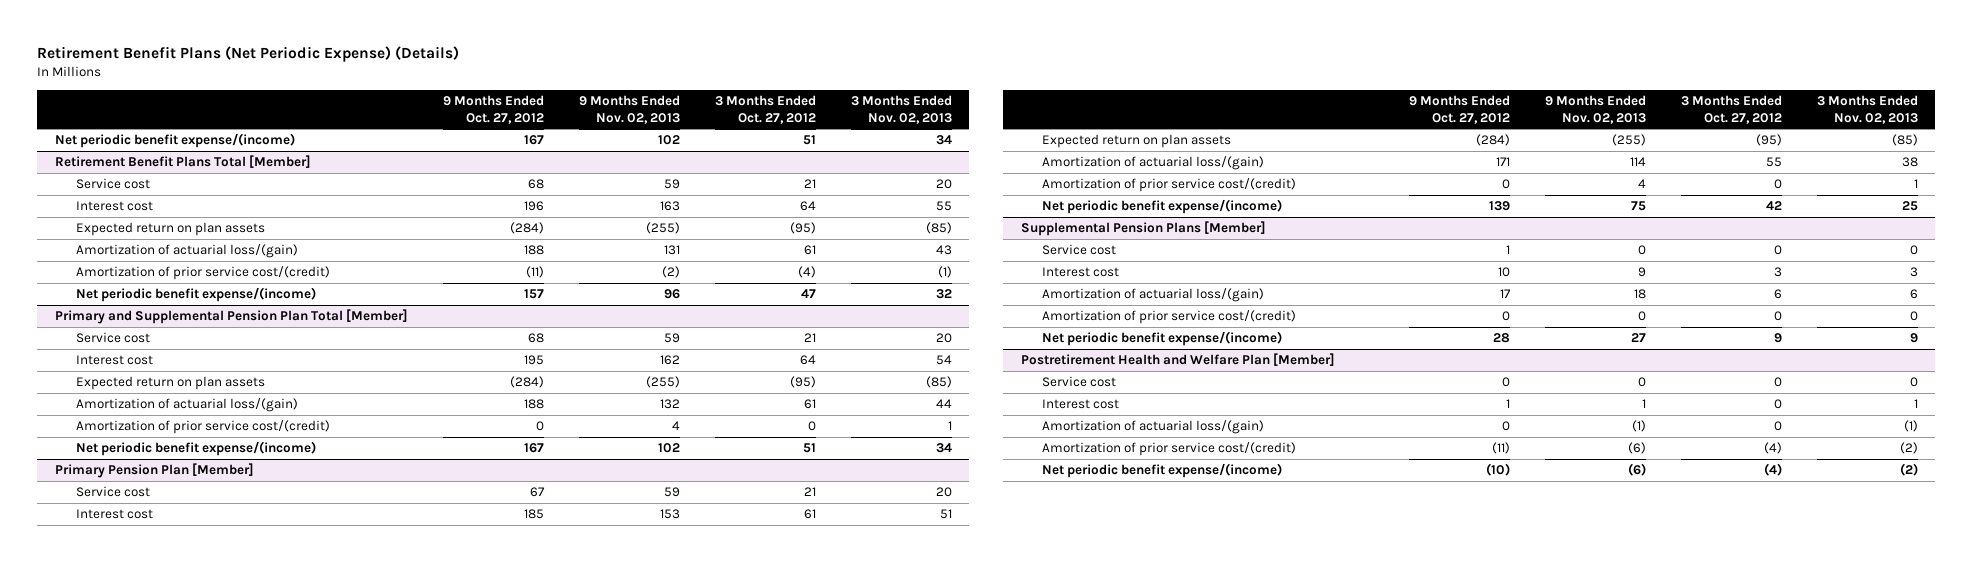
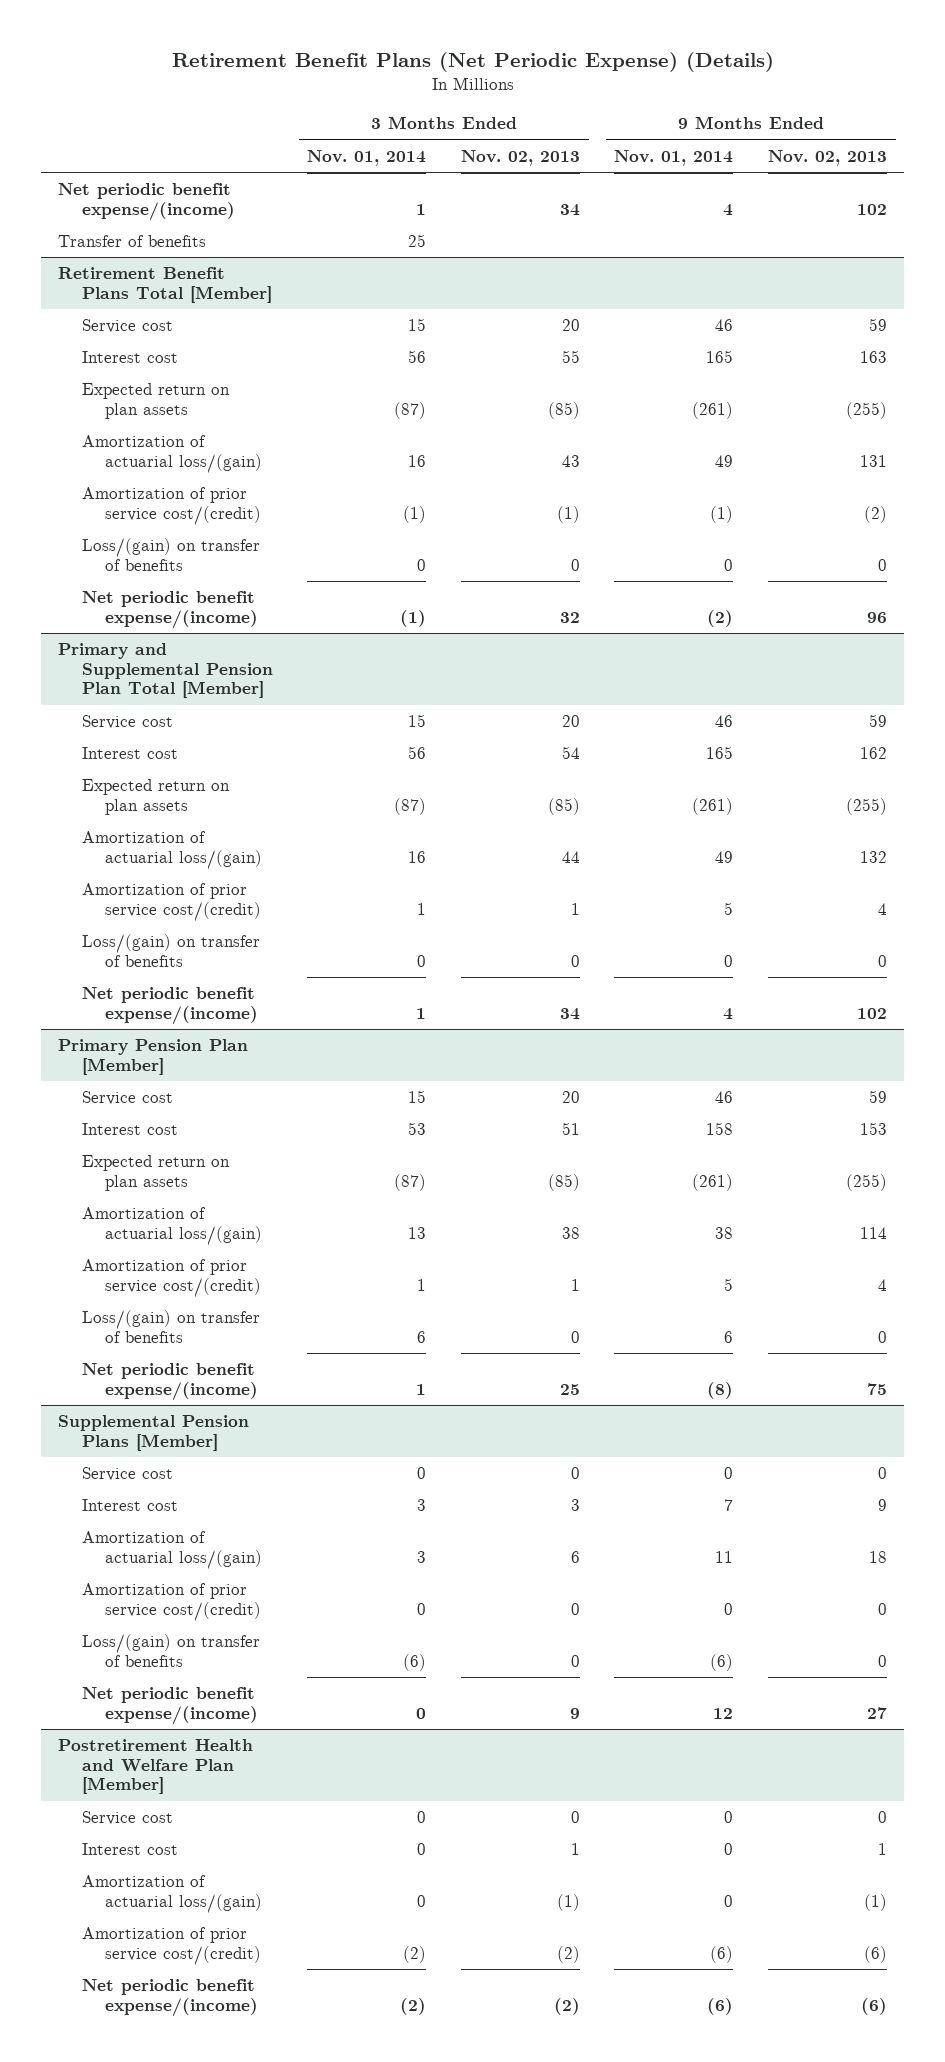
[442,94,544,124] 9 Months Ended Oct. 27, 2012 -> none
[714,94,816,124] 3 Months Ended Oct. 27, 2012 -> none
none -> [307,149,427,166] Nov. 01, 2014
none -> [614,149,734,166] Nov. 01, 2014
none -> [58,235,207,248] Transfer of benefits
none -> [81,538,260,571] Loss/(gain) on transfer of benefits
none -> [81,934,260,967] Loss/(gain) on transfer of benefits
none -> [81,1310,260,1343] Loss/(gain) on transfer of benefits
none -> [81,1634,260,1667] Loss/(gain) on transfer of benefits

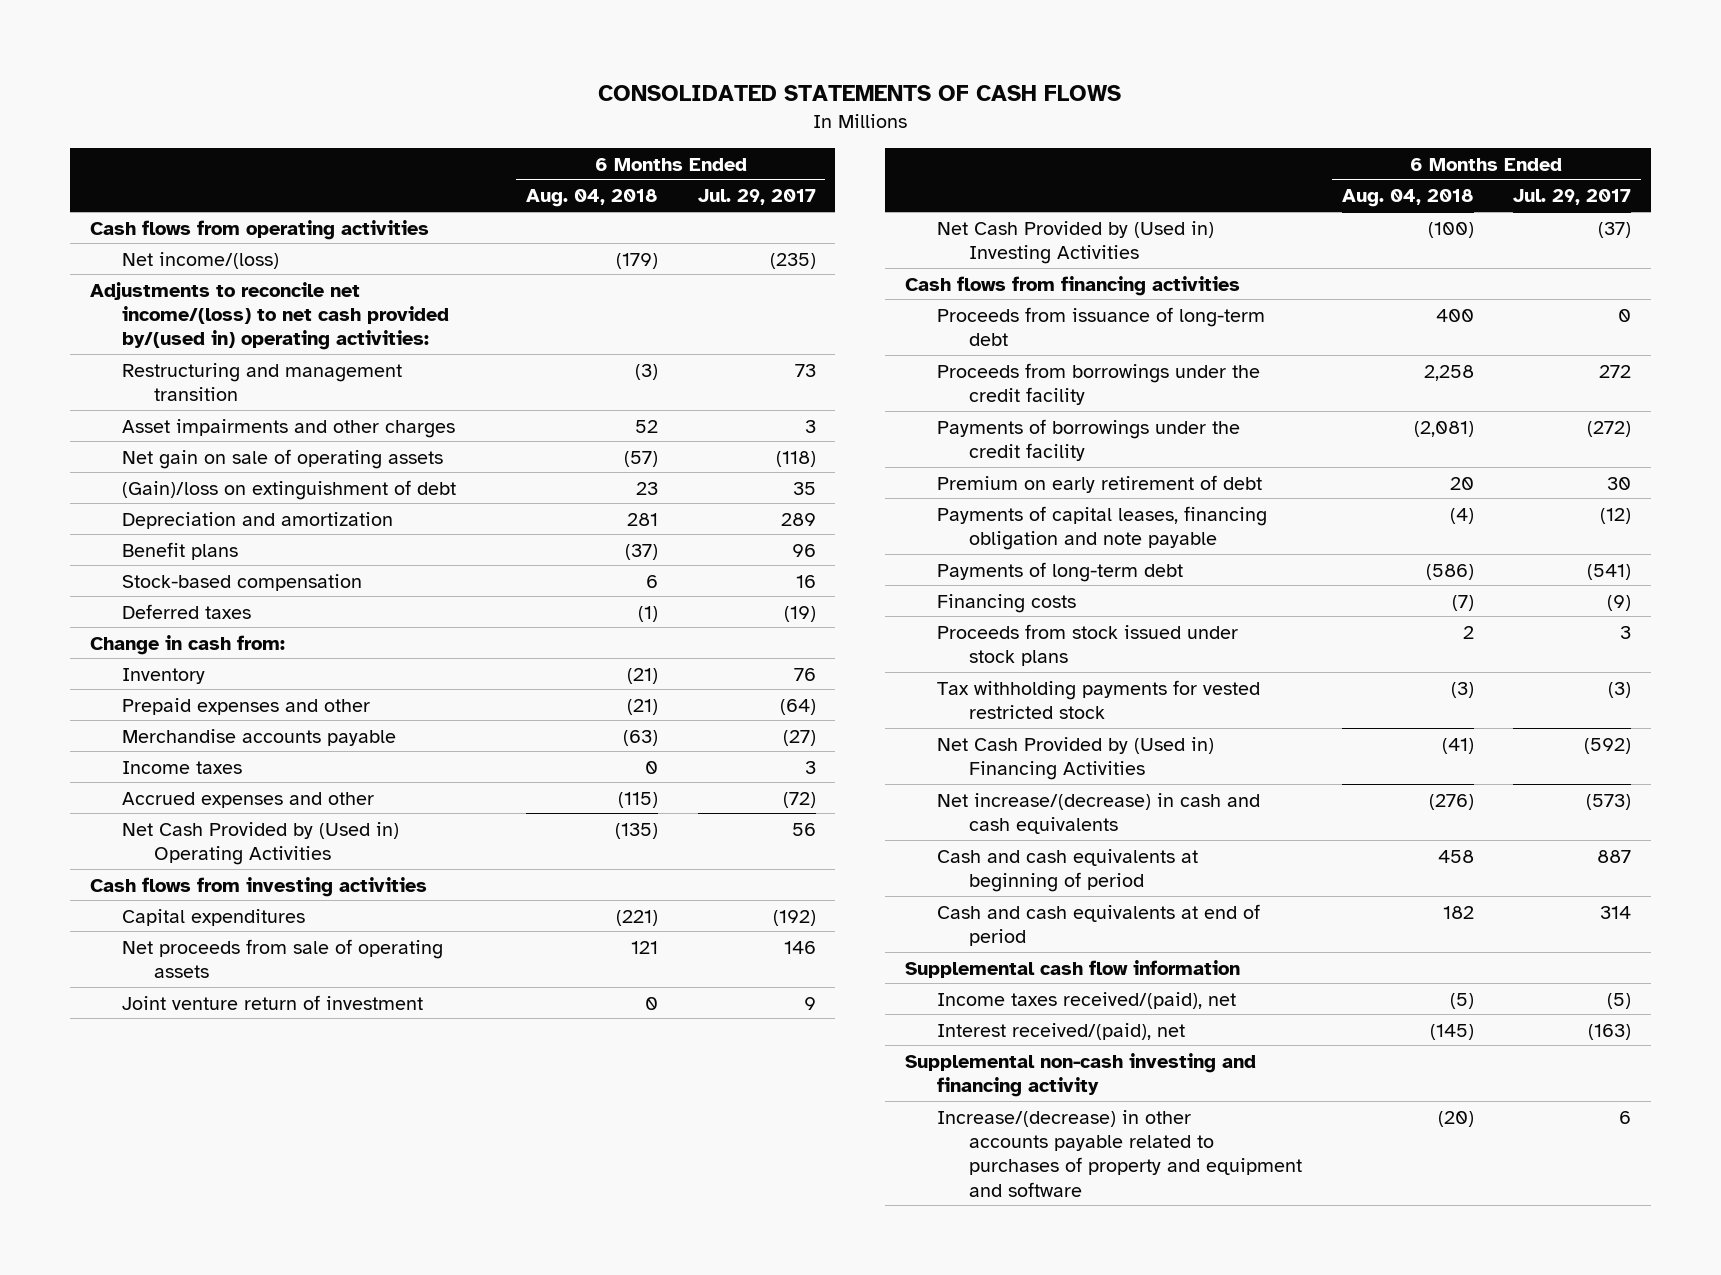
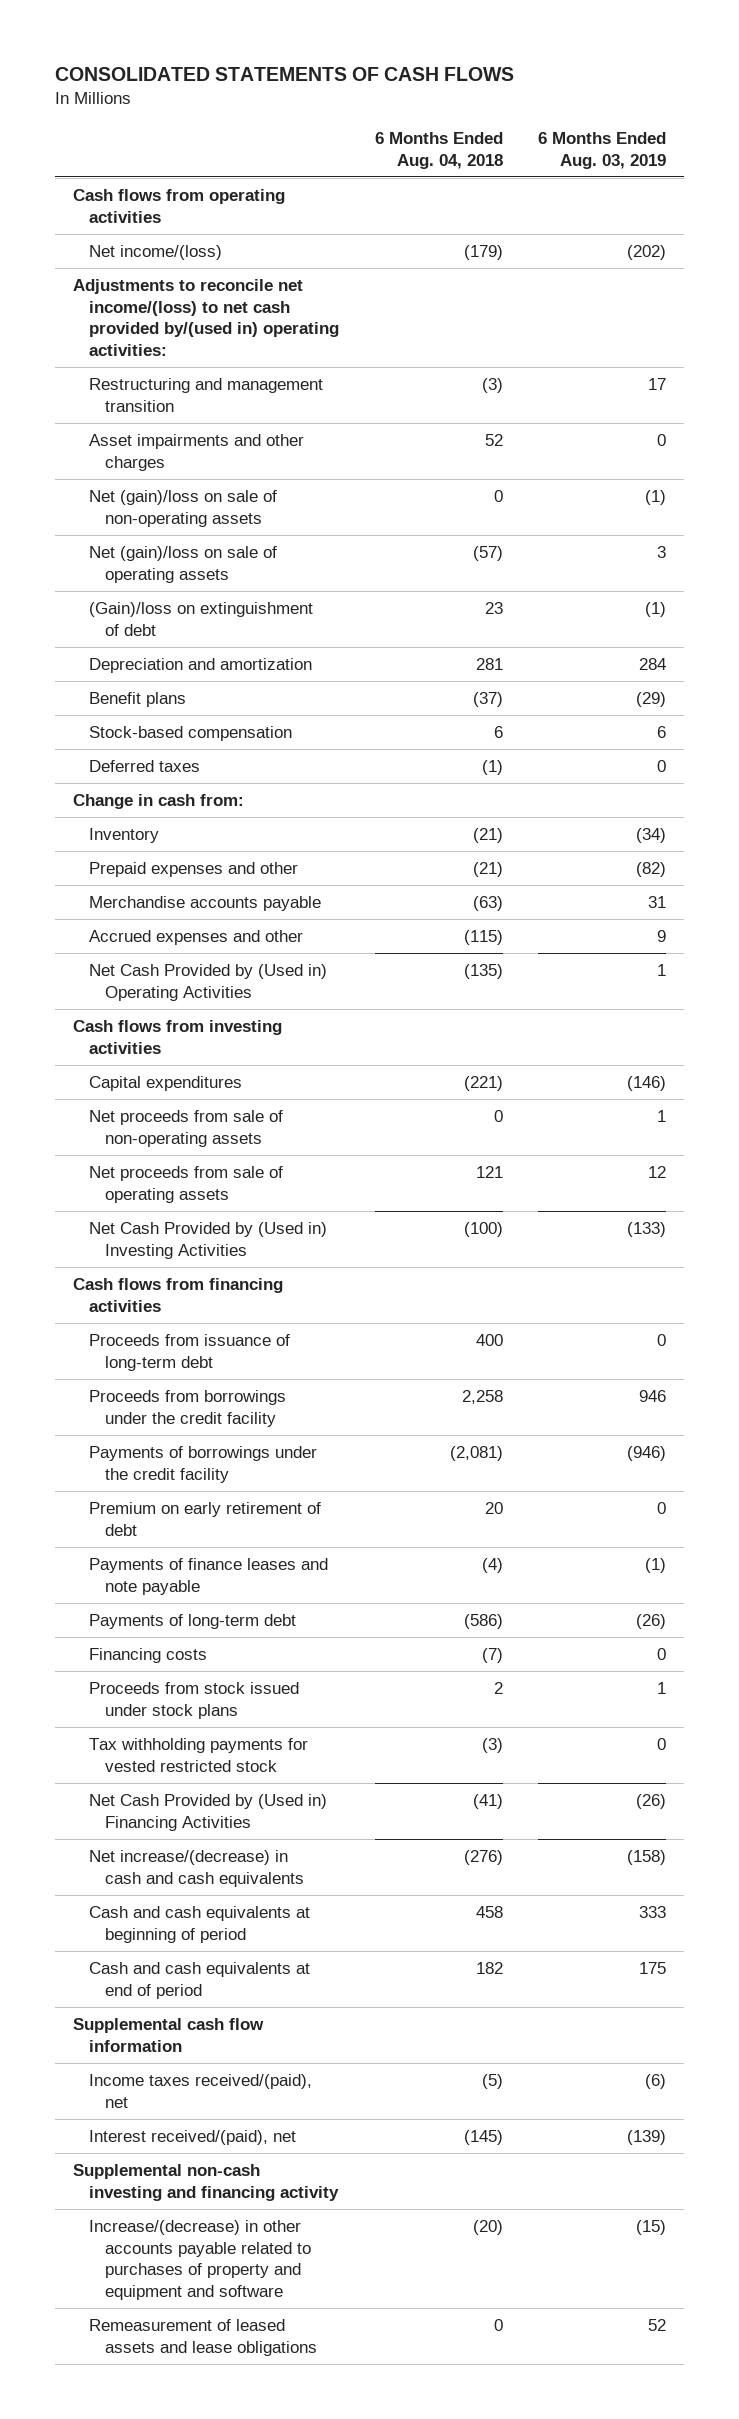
[697,189,816,206] Jul. 29, 2017 -> none
none -> [538,131,667,169] 6 Months Ended Aug. 03, 2019
none -> [89,489,278,527] Net (gain)/loss on sale of non-operating assets
[121,448,443,469] Net gain on sale of operating assets -> [89,545,278,583] Net (gain)/loss on sale of operating assets
[121,760,242,774] Income taxes -> none
none -> [89,1109,284,1147] Net proceeds from sale of non-operating assets
[121,994,423,1010] Joint venture return of investment -> none
[937,505,1268,550] Payments of capital leases, financing obligation and note payable -> [89,1557,329,1595] Payments of finance leases and note payable
none -> [89,2318,318,2356] Remeasurement of leased assets and lease obligations

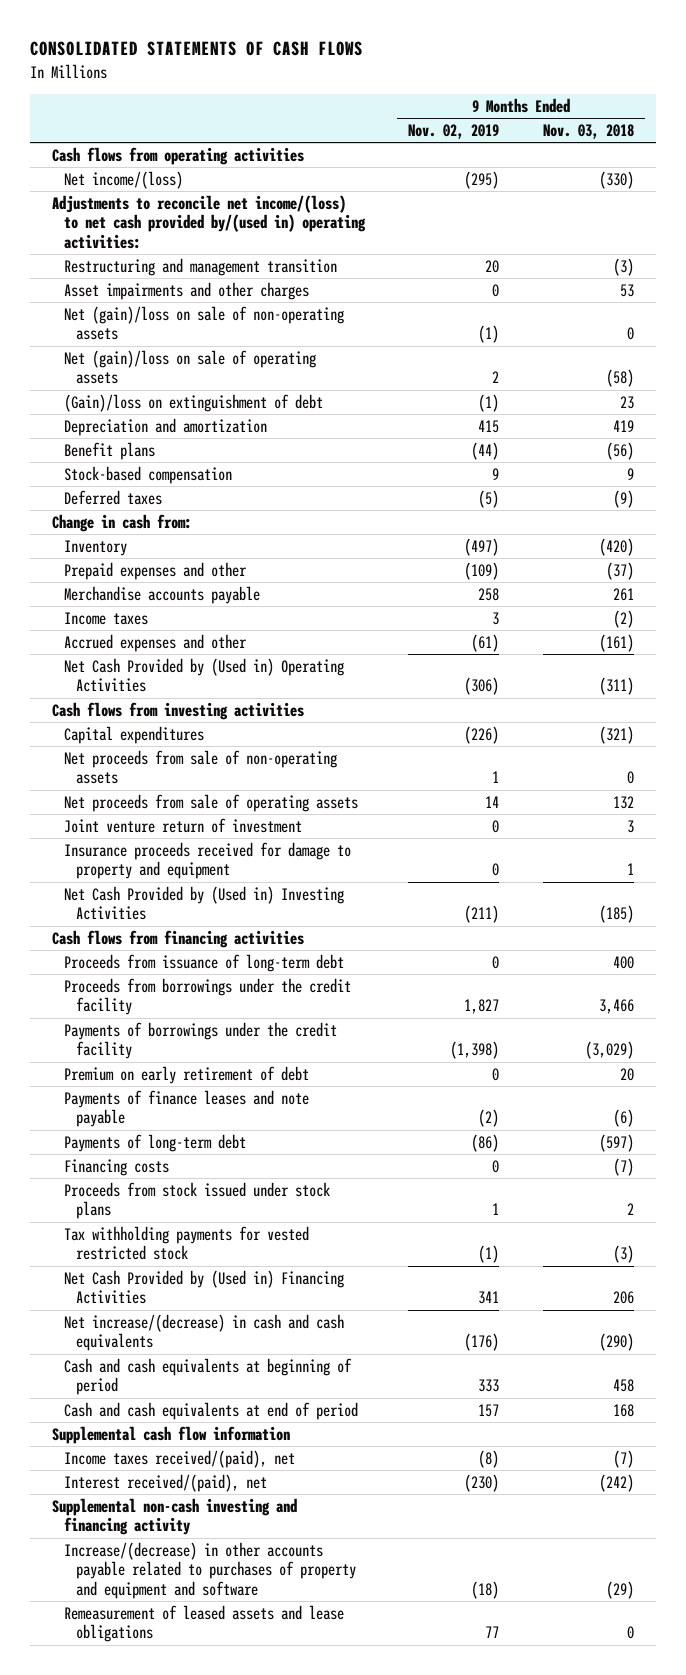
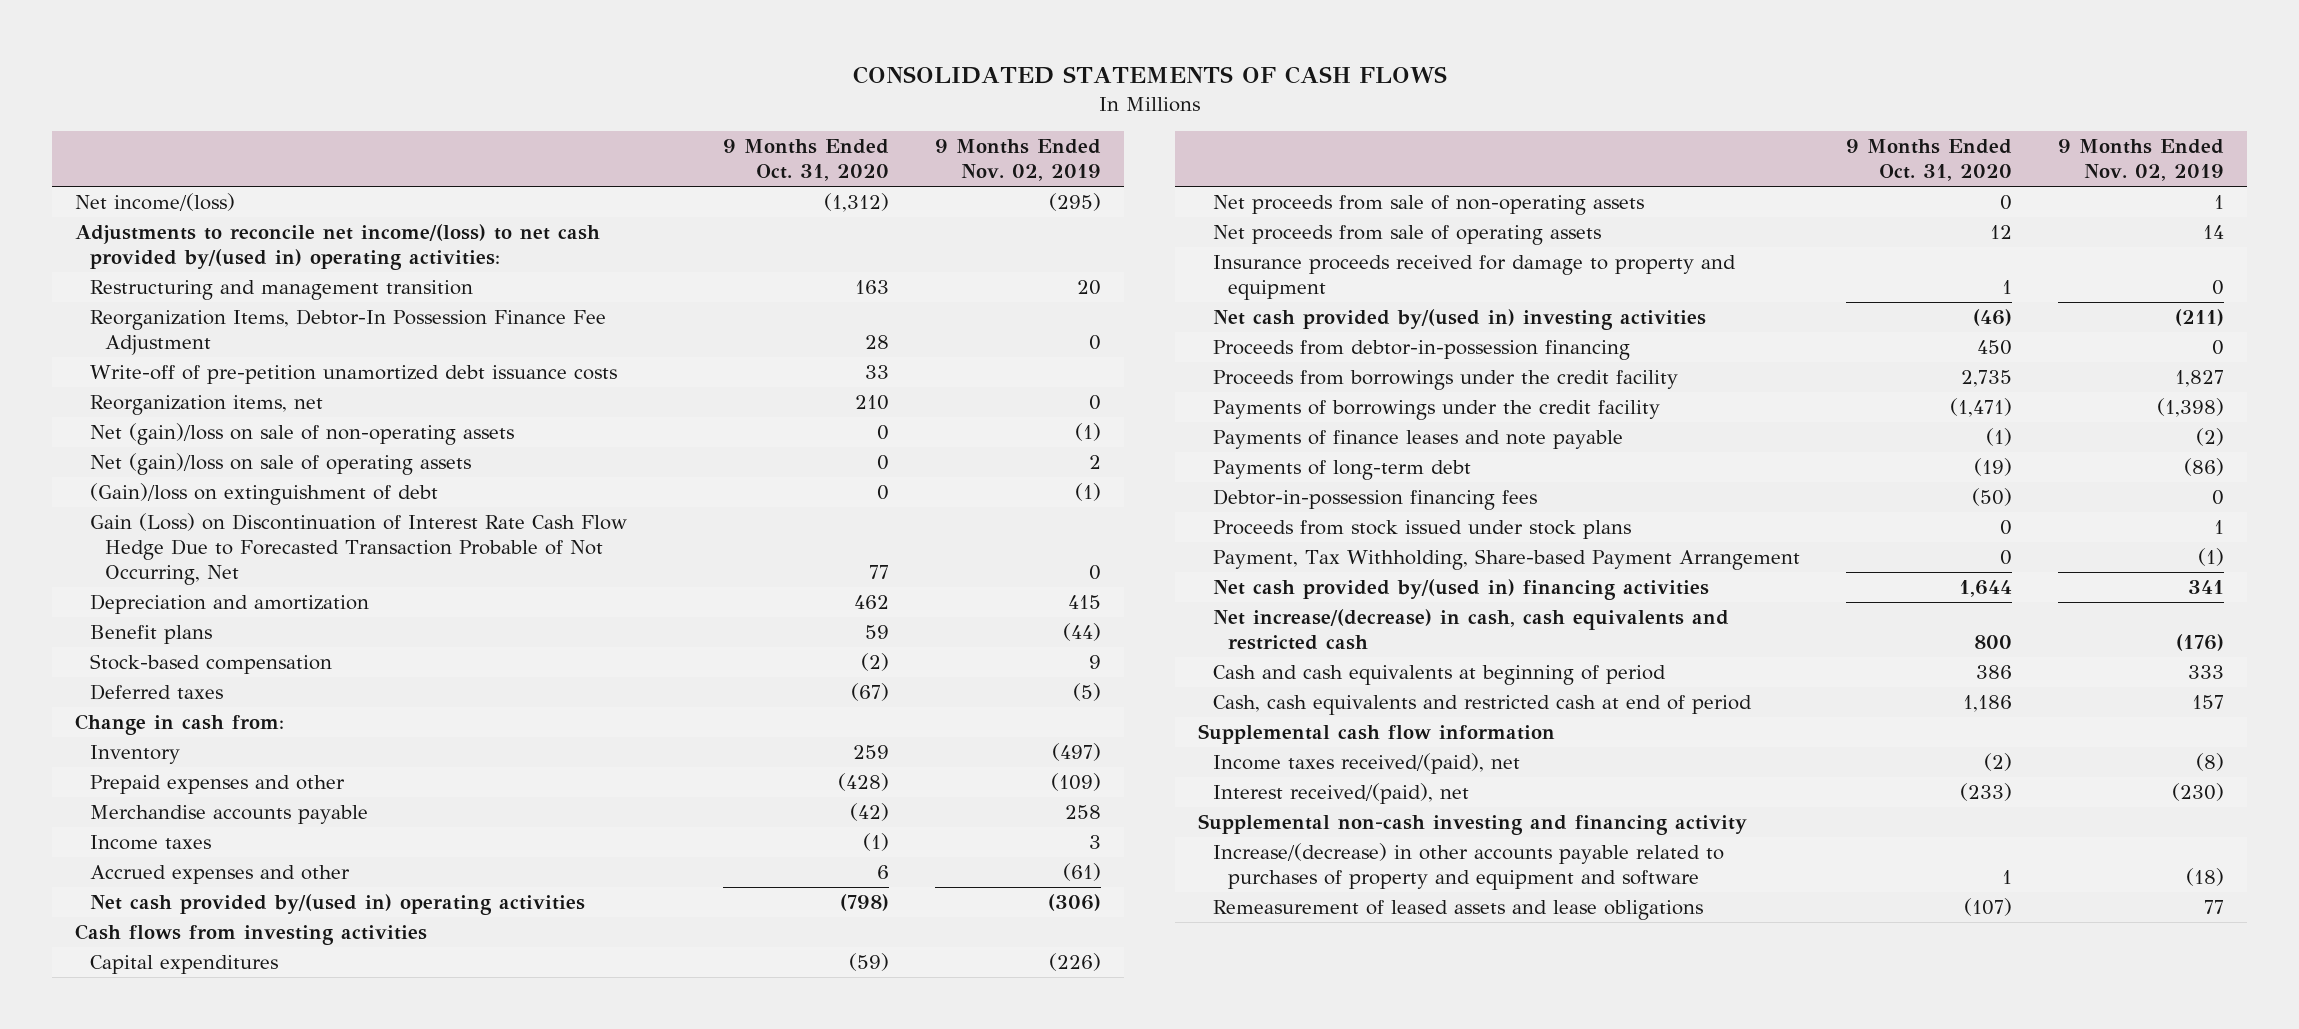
[543,124,635,140] Nov. 03, 2018 -> none
none -> [722,139,889,182] 9 Months Ended Oct. 31, 2020
[51,146,304,165] Cash flows from operating activities -> none
[63,281,309,300] Asset impairments and other charges -> none
none -> [89,309,606,356] Reorganization Items, Debtor-In Possession Finance Fee Adjustment
none -> [89,365,617,385] Write-off of pre-petition unamortized debt issuance costs
none -> [89,395,323,416] Reorganization items, net
none -> [89,513,627,586] Gain (Loss) on Discontinuation of Interest Rate Cash Flow Hedge Due to Forecasted Transaction Probable of Not Occurring, Net
[63,657,344,693] Net Cash Provided by (Used in) Operating Activities -> [89,894,585,916] Net cash provided by/(used in) operating activities
[63,817,302,833] Joint venture return of investment -> none
[51,929,304,948] Cash flows from financing activities -> none
[63,953,344,972] Proceeds from issuance of long-term debt -> none
[63,885,344,921] Net Cash Provided by (Used in) Investing Activities -> [1212,309,1706,331] Net cash provided by/(used in) investing activities
none -> [1212,340,1630,361] Proceeds from debtor-in-possession financing
[63,1065,309,1084] Premium on early retirement of debt -> none
[63,1158,169,1176] Financing costs -> none
none -> [1212,489,1537,511] Debtor-in-possession financing fees
[63,1225,309,1261] Tax withholding payments for vested restricted stock -> [1212,549,1800,571] Payment, Tax Withholding, Share-based Payment Arrangement
[63,1269,344,1305] Net Cash Provided by (Used in) Financing Activities -> [1212,579,1709,601] Net cash provided by/(used in) financing activities
[63,1313,344,1352] Net increase/(decrease) in cash and cash equivalents -> [1212,609,1729,651] Net increase/(decrease) in cash, cash equivalents and restricted cash
[63,1401,358,1420] Cash and cash equivalents at end of period -> [1212,695,1752,716] Cash, cash equivalents and restricted cash at end of period

